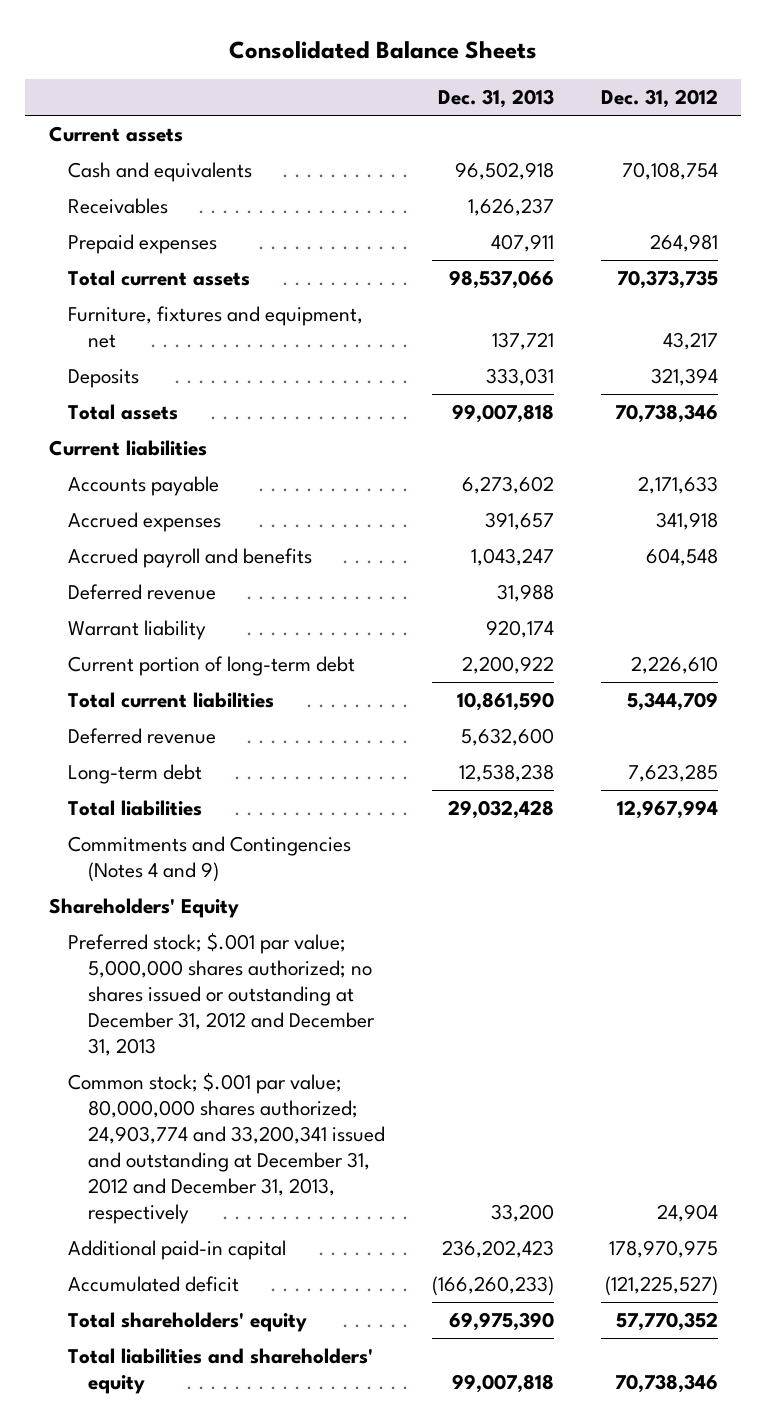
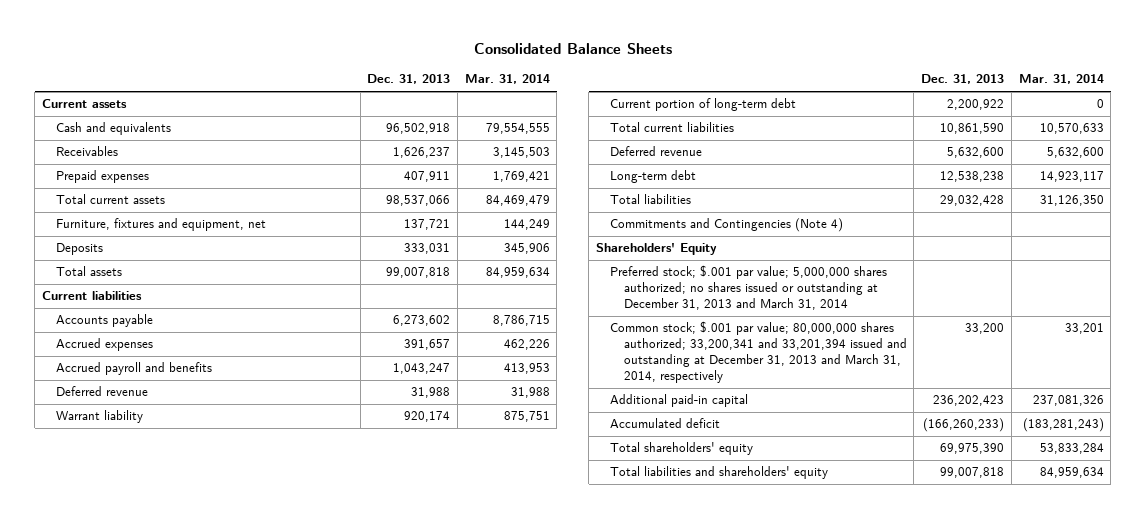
[601,89,719,109] Dec. 31, 2012 -> none
none -> [464,74,550,85] Mar. 31, 2014
[68,835,352,882] Commitments and Contingencies (Notes 4 and 9) -> [609,218,843,233] Commitments and Contingencies (Note 4)
[68,931,376,1057] Preferred stock; $.001 par value; 5,000,000 shares authorized; no shares issued or outstanding at December 31, 2012 and December 31, 2013 -> [609,265,887,311] Preferred stock; $.001 par value; 5,000,000 shares authorized; no shares issued or outstanding at December 31, 2013 and March 31, 2014
[68,1071,386,1225] Common stock; $.001 par value; 80,000,000 shares authorized; 24,903,774 and 33,200,341 issued and outstanding at December 31, 2012 and December 31, 2013, respectively -> [609,321,907,384] Common stock; $.001 par value; 80,000,000 shares authorized; 33,200,341 and 33,201,394 issued and outstanding at December 31, 2013 and March 31, 2014, respectively

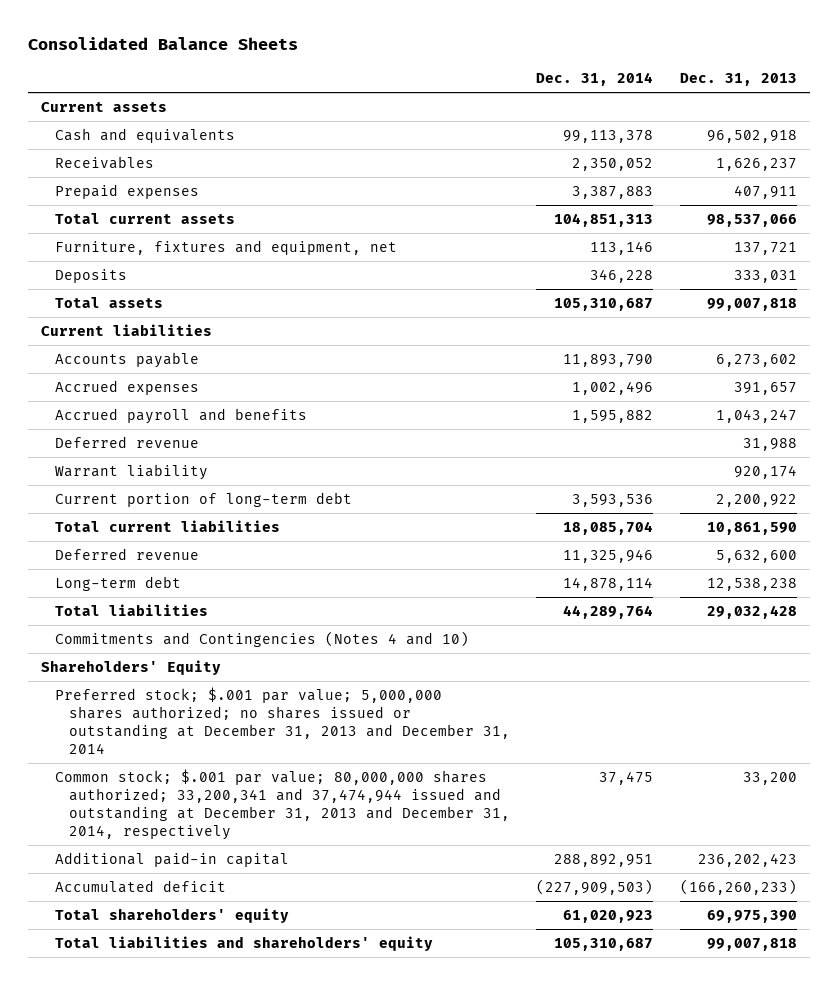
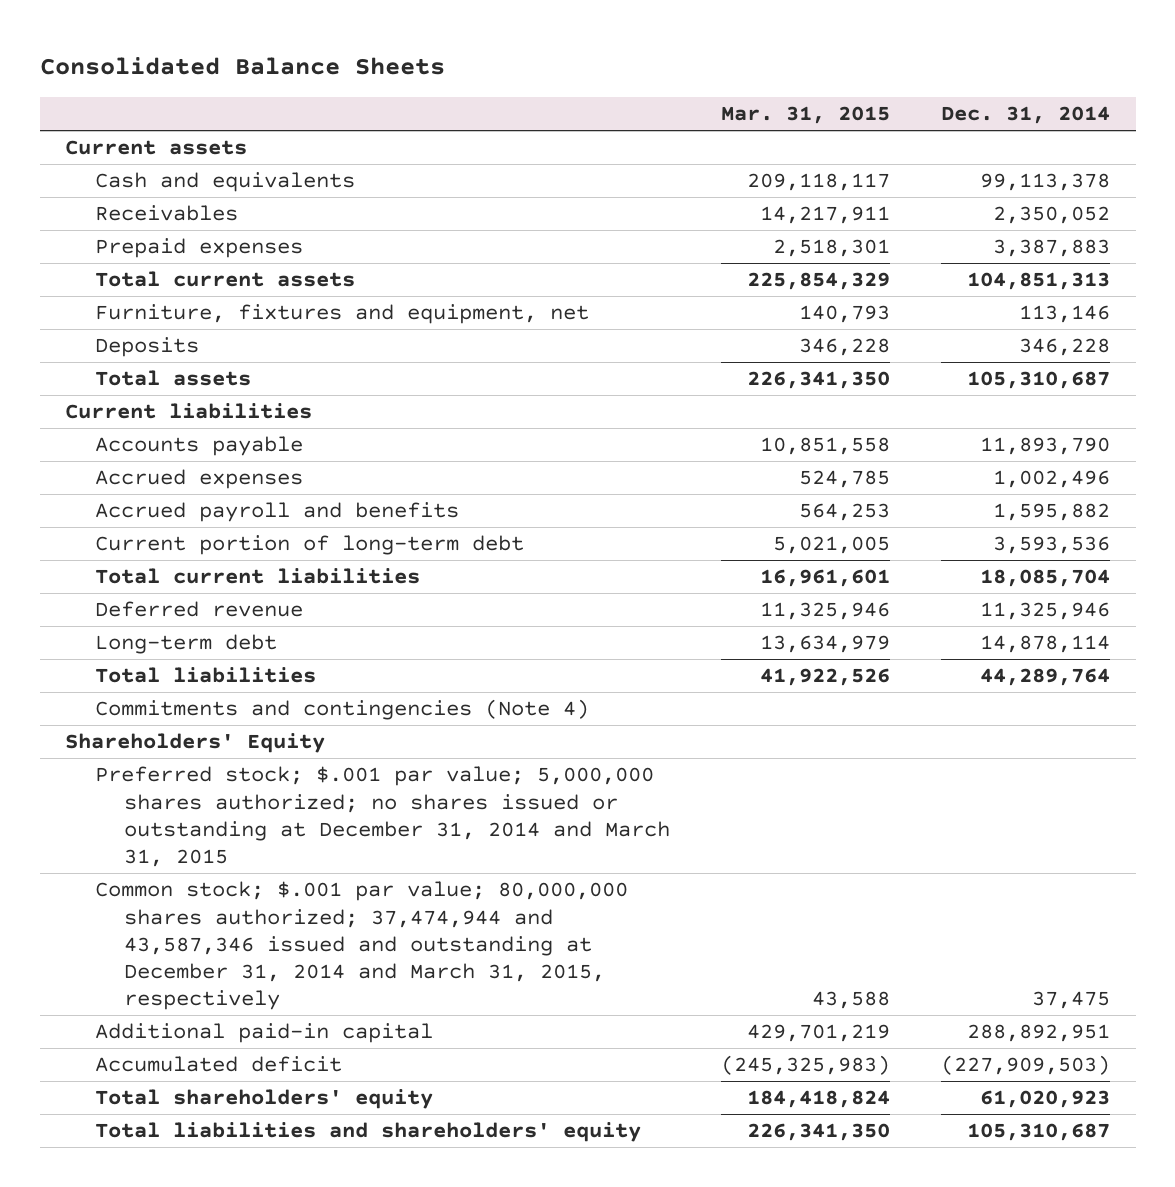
[679,73,797,87] Dec. 31, 2013 -> none
none -> [721,106,891,125] Mar. 31, 2015
[55,435,200,448] Deferred revenue -> none
[55,463,209,480] Warrant liability -> none
[55,630,470,647] Commitments and Contingencies (Notes 4 and 10) -> [94,699,589,721] Commitments and contingencies (Note 4)
[55,686,510,755] Preferred stock; $.001 par value; 5,000,000 shares authorized; no shares issued or outstanding at December 31, 2013 and December 31, 2014 -> [94,766,671,868] Preferred stock; $.001 par value; 5,000,000 shares authorized; no shares issued or outstanding at December 31, 2014 and March 31, 2015
[55,768,510,841] Common stock; $.001 par value; 80,000,000 shares authorized; 33,200,341 and 37,474,944 issued and outstanding at December 31, 2013 and December 31, 2014, respectively -> [94,881,628,1011] Common stock; $.001 par value; 80,000,000 shares authorized; 37,474,944 and 43,587,346 issued and outstanding at December 31, 2014 and March 31, 2015, respectively

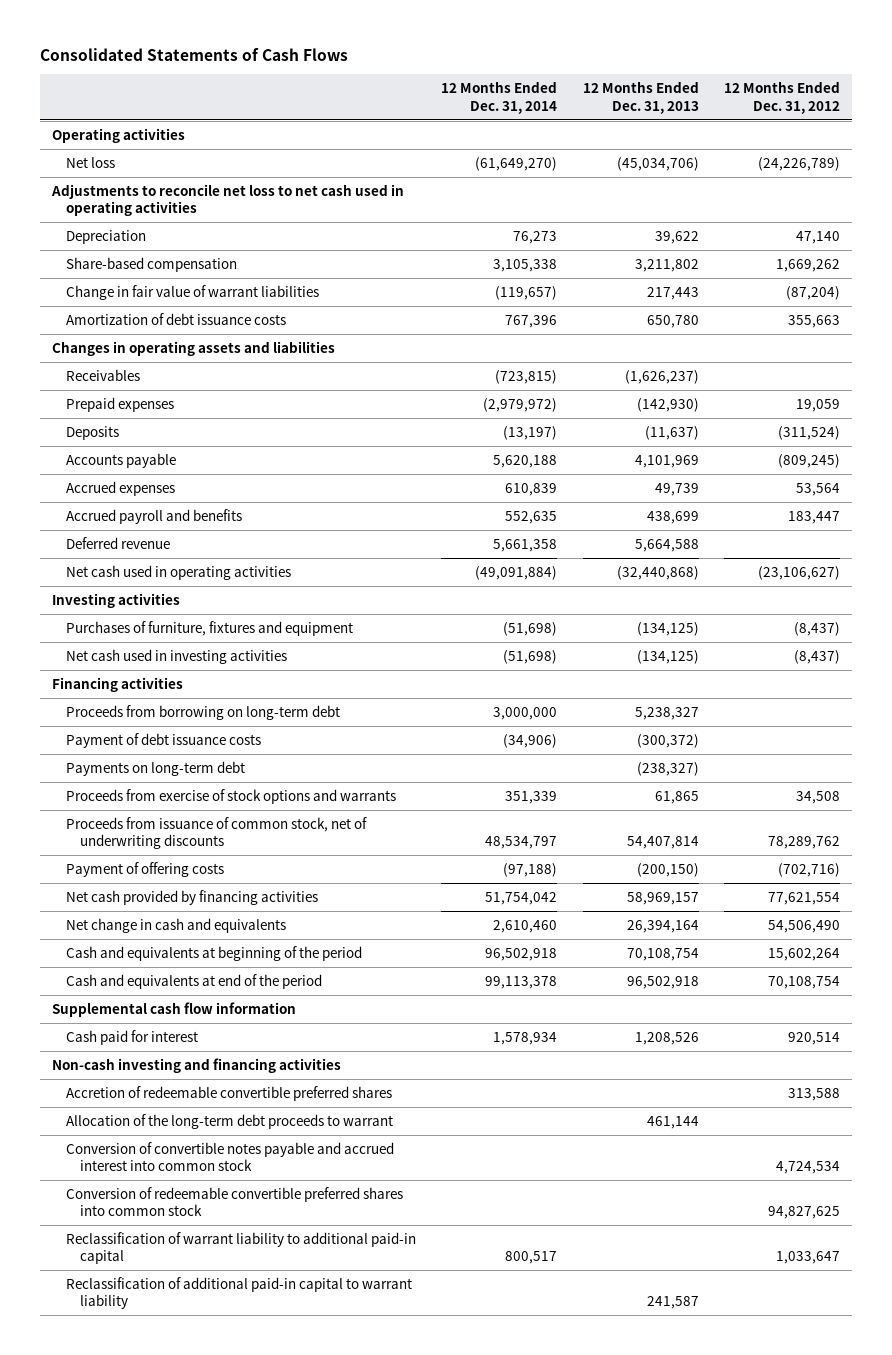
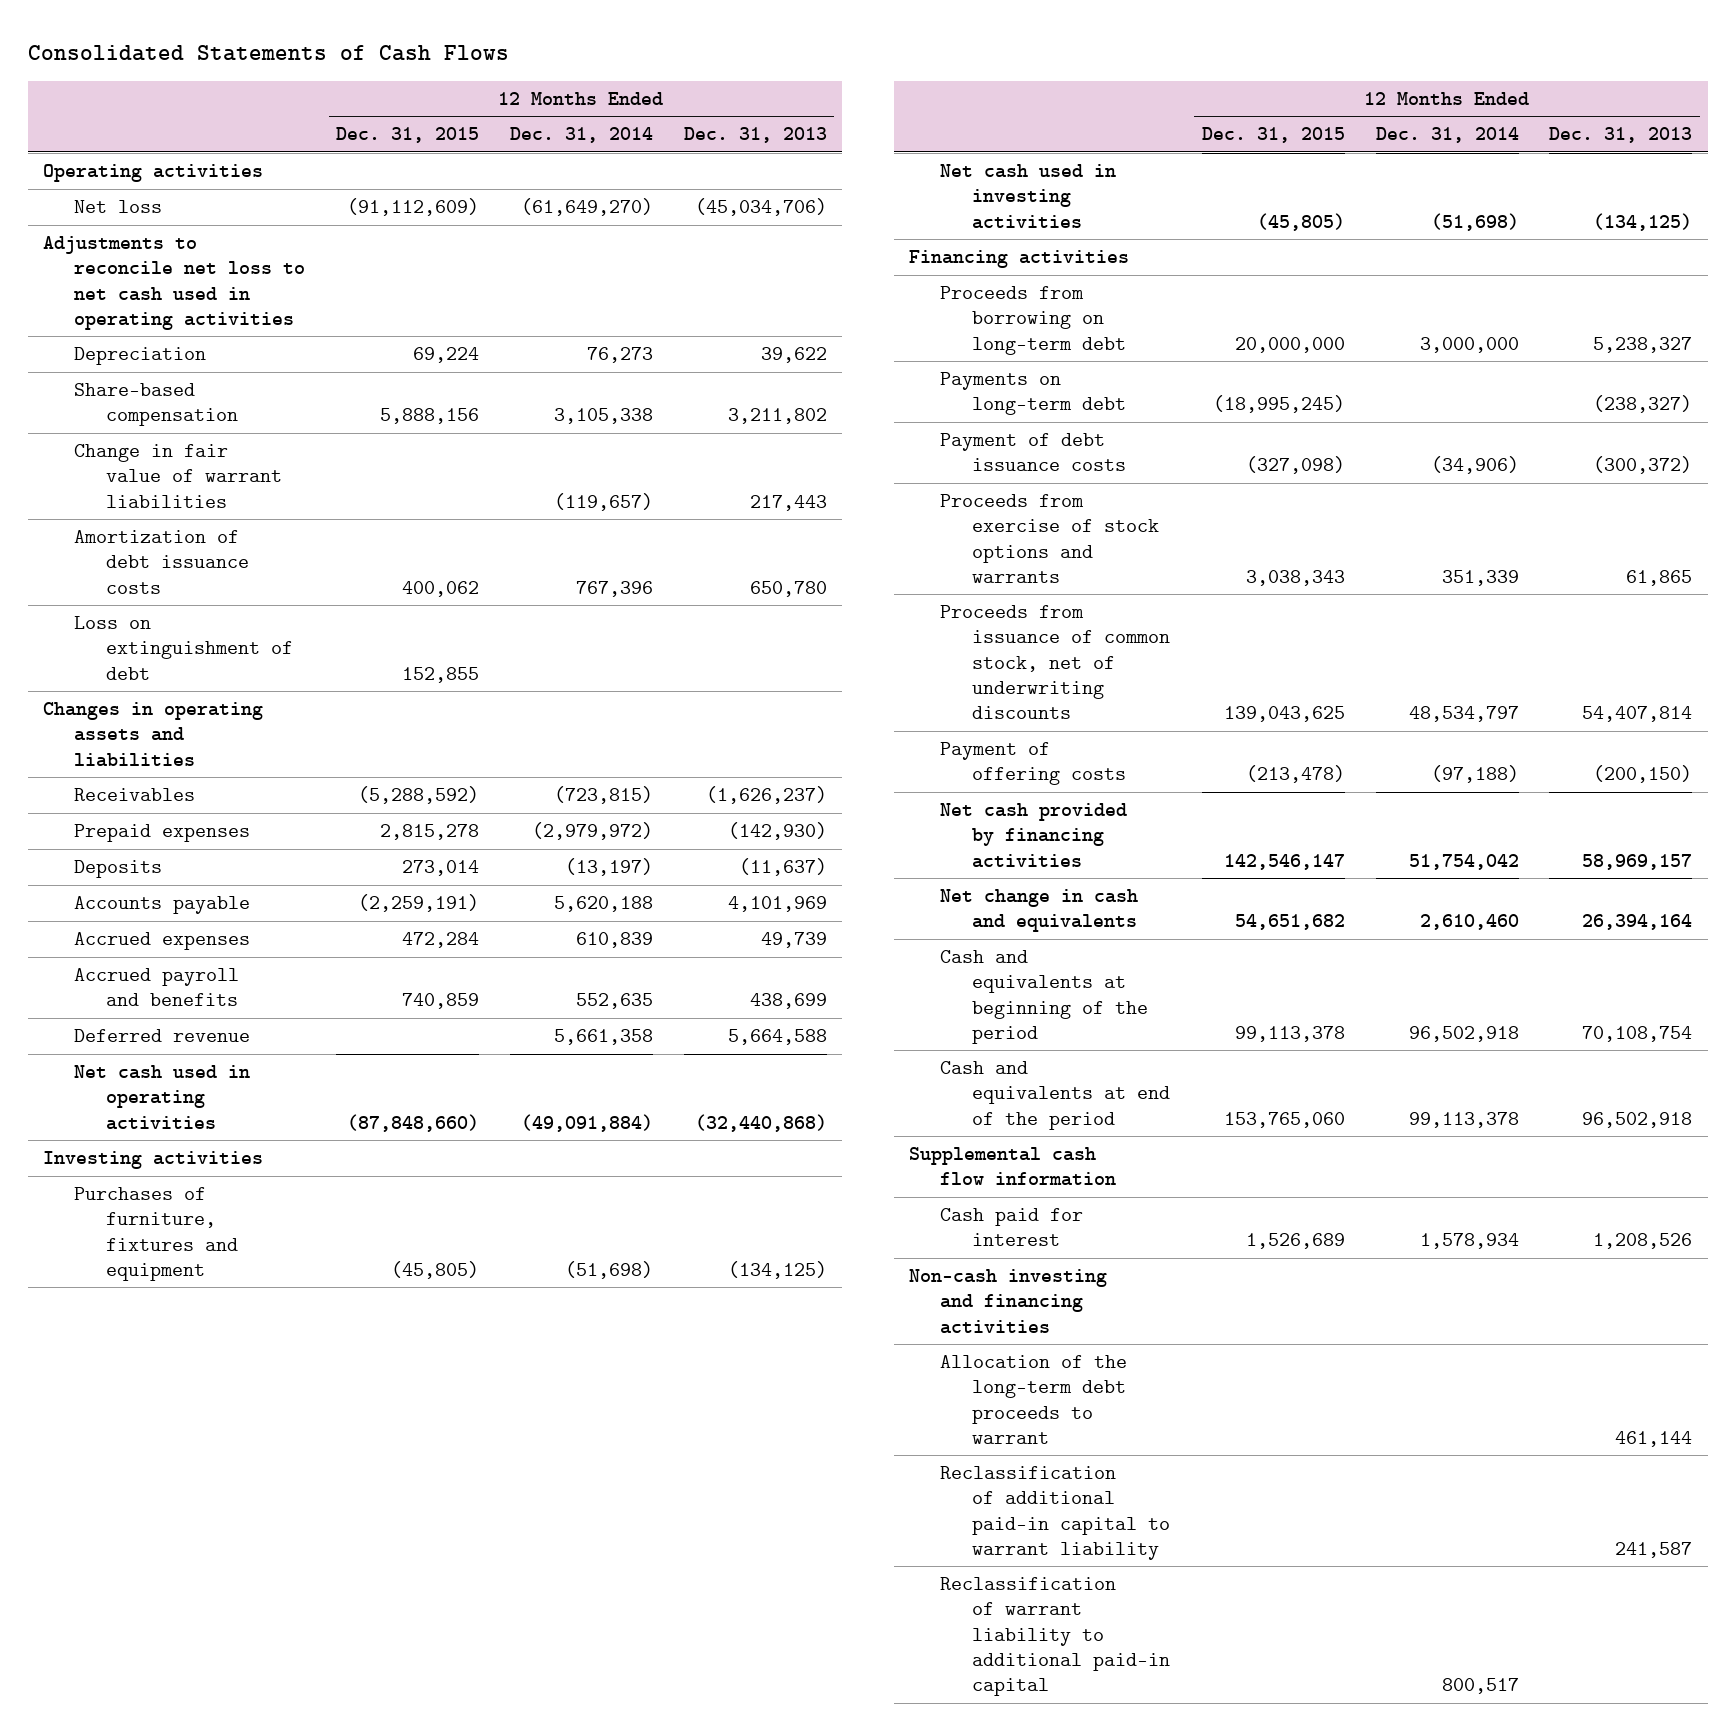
[723,81,840,114] 12 Months Ended Dec. 31, 2012 -> none
none -> [336,127,480,144] Dec. 31, 2015
none -> [74,616,293,680] Loss on extinguishment of debt
[66,732,262,748] Payment of debt issuance costs -> [940,433,1126,472] Payment of debt issuance costs
[66,1085,393,1101] Accretion of redeemable convertible preferred shares -> none
[66,1141,395,1172] Conversion of convertible notes payable and accrued interest into common stock -> none
[66,1186,404,1217] Conversion of redeemable convertible preferred shares into common stock -> none
[66,1231,417,1265] Reclassification of warrant liability to additional paid-in capital -> [940,1577,1170,1697] Reclassification of warrant liability to additional paid-in capital

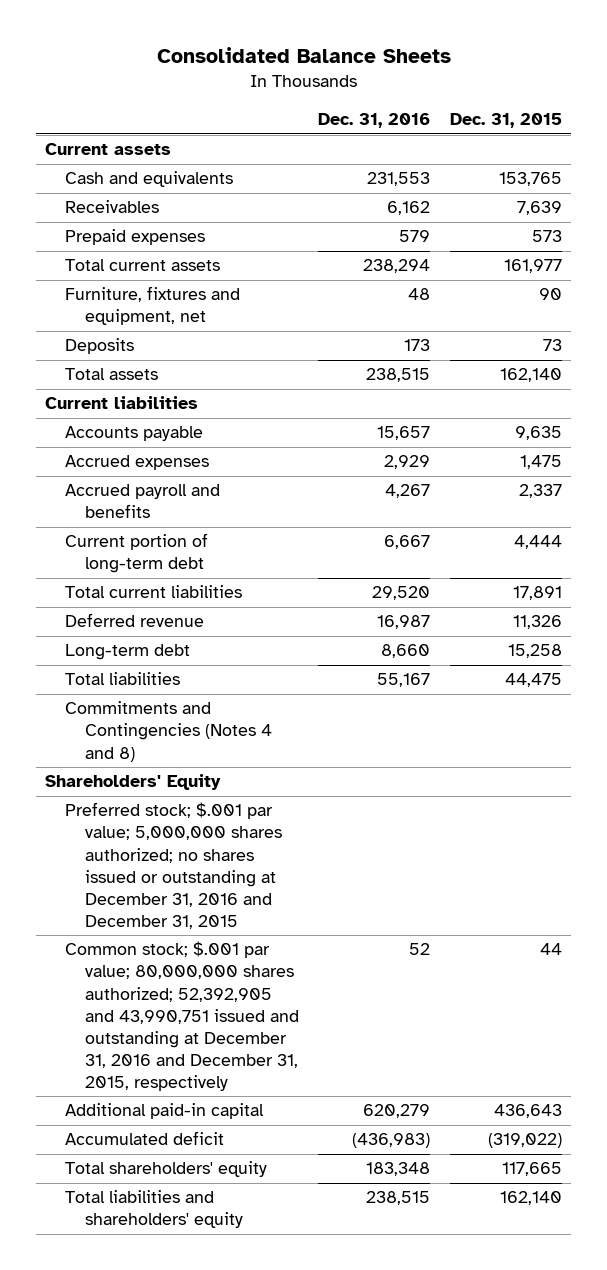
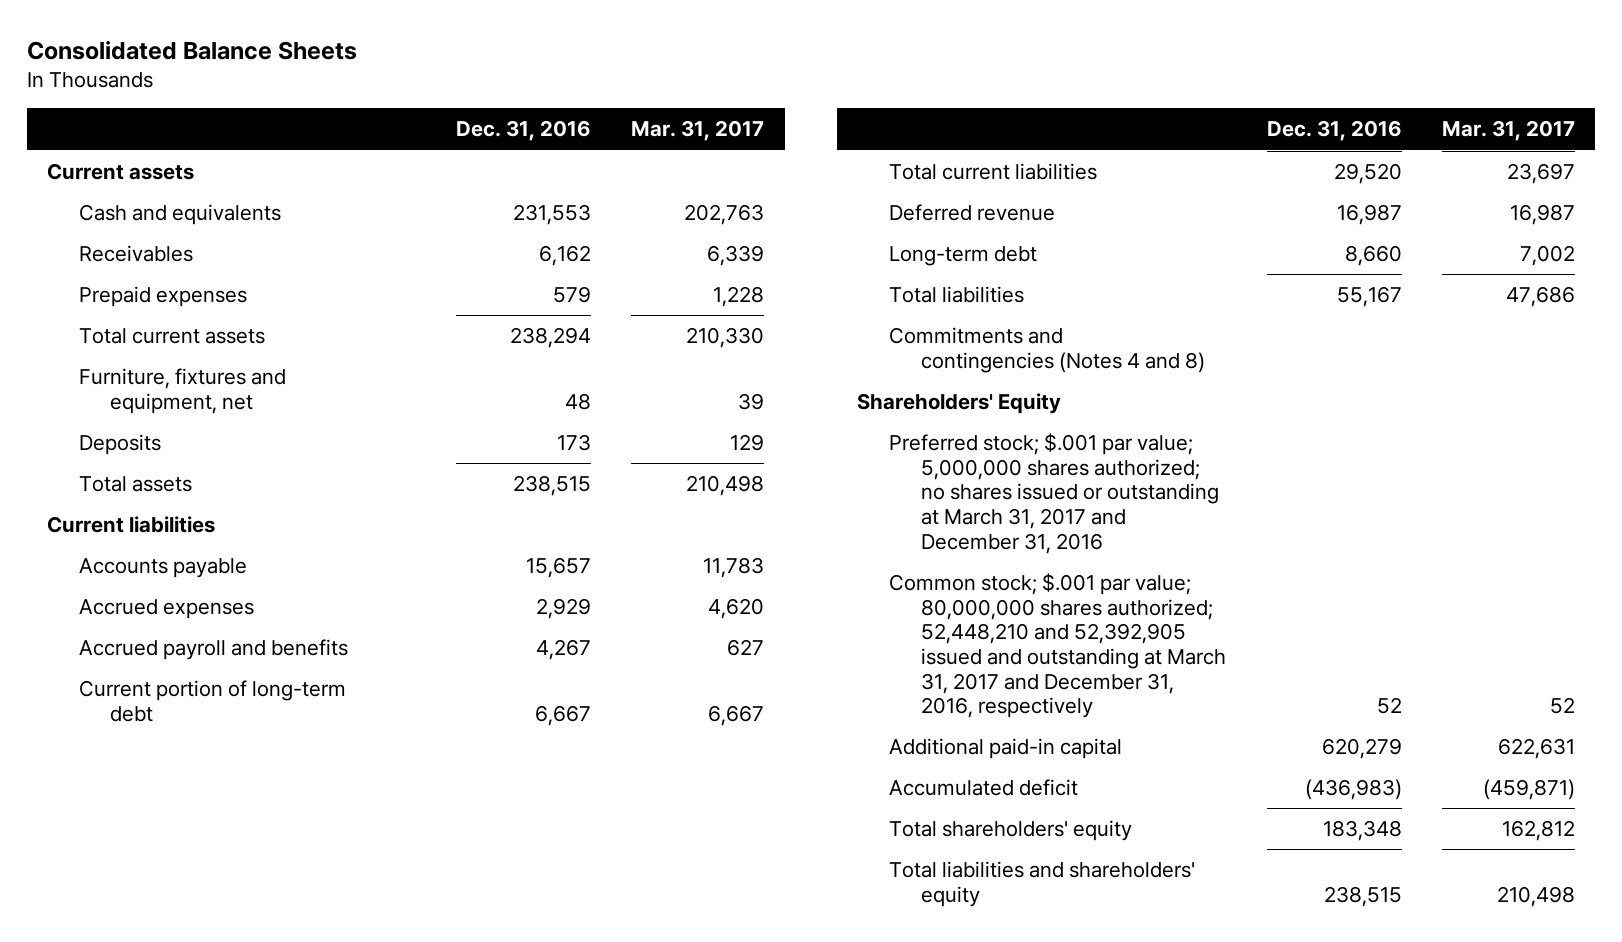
[449,113,562,129] Dec. 31, 2015 -> none
none -> [631,120,765,142] Mar. 31, 2017
[65,701,272,762] Commitments and Contingencies (Notes 4 and 8) -> [889,326,1206,373] Commitments and contingencies (Notes 4 and 8)
[65,802,282,930] Preferred stock; $.001 par value; 5,000,000 shares authorized; no shares issued or outstanding at December 31, 2016 and December 31, 2015 -> [889,432,1220,554] Preferred stock; $.001 par value; 5,000,000 shares authorized; no shares issued or outstanding at March 31, 2017 and December 31, 2016
[65,941,299,1092] Common stock; $.001 par value; 80,000,000 shares authorized; 52,392,905 and 43,990,751 issued and outstanding at December 31, 2016 and December 31, 2015, respectively -> [889,572,1227,719] Common stock; $.001 par value; 80,000,000 shares authorized; 52,448,210 and 52,392,905 issued and outstanding at March 31, 2017 and December 31, 2016, respectively

